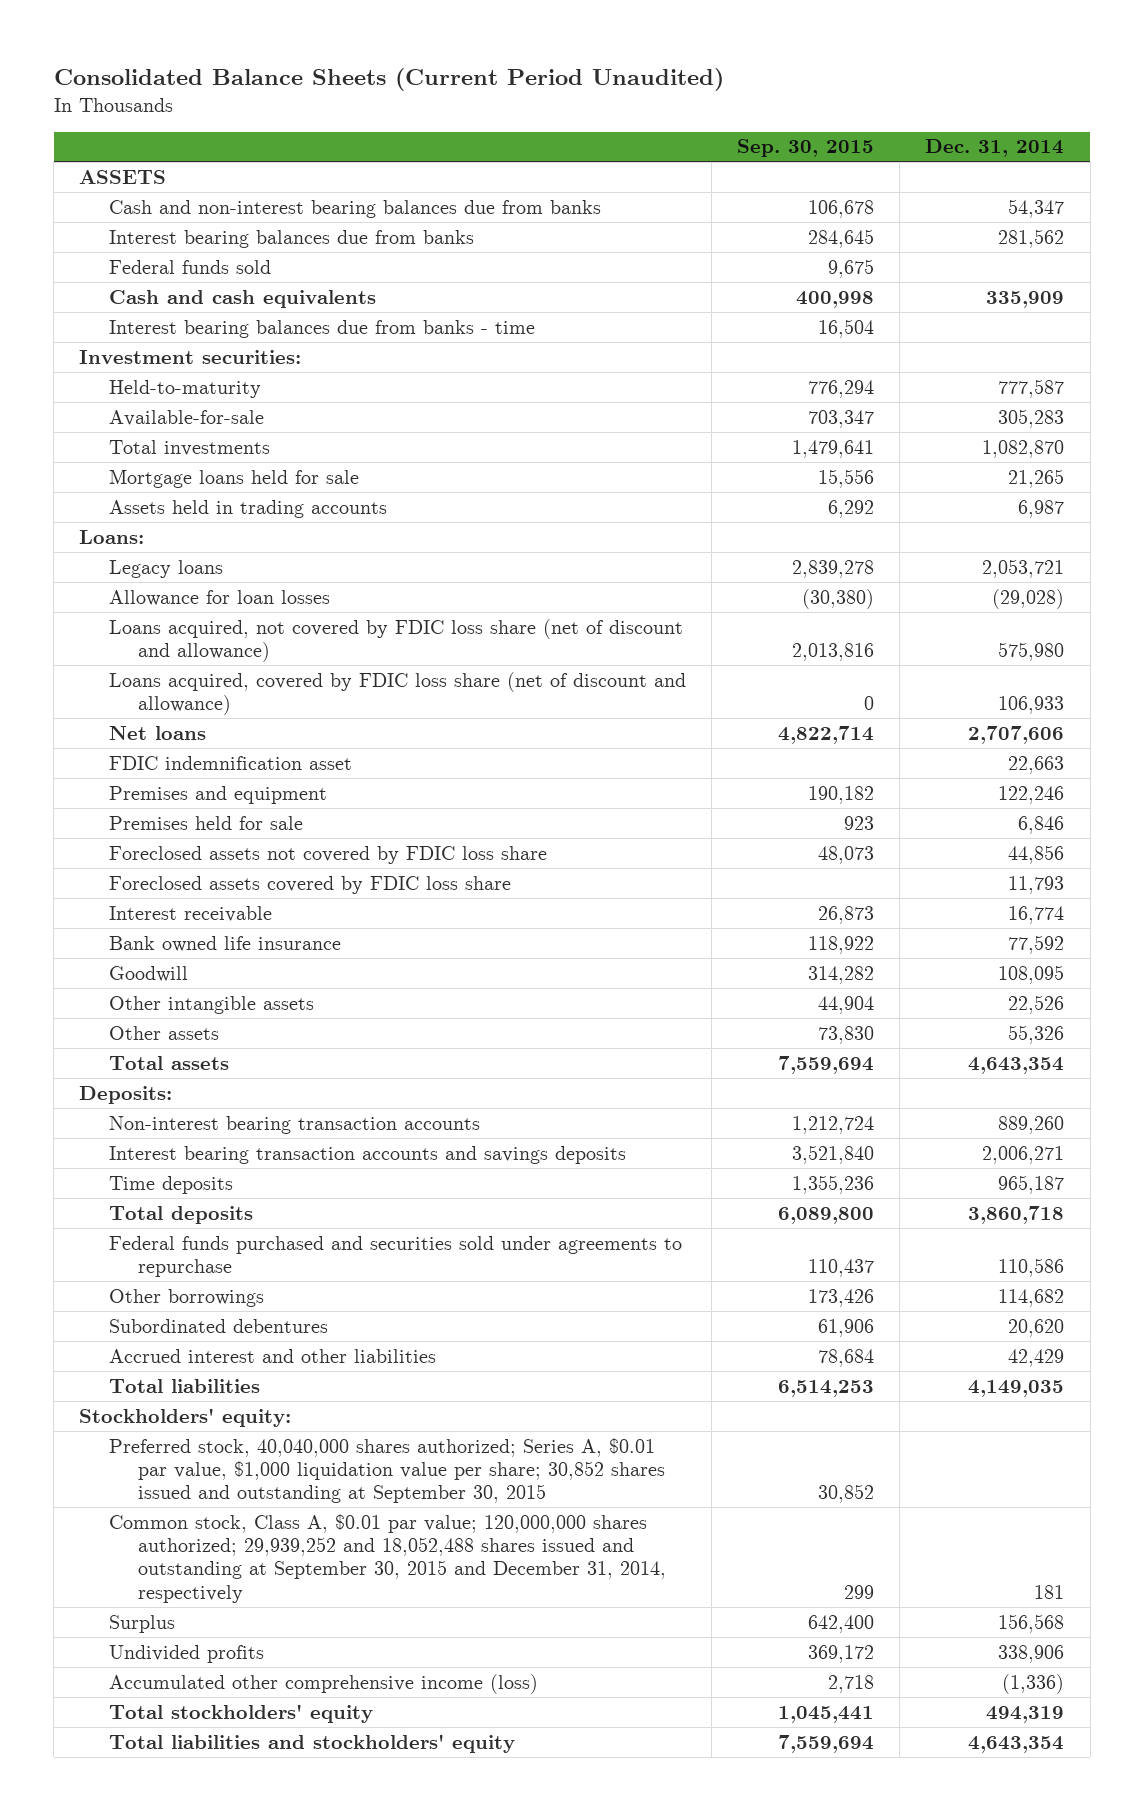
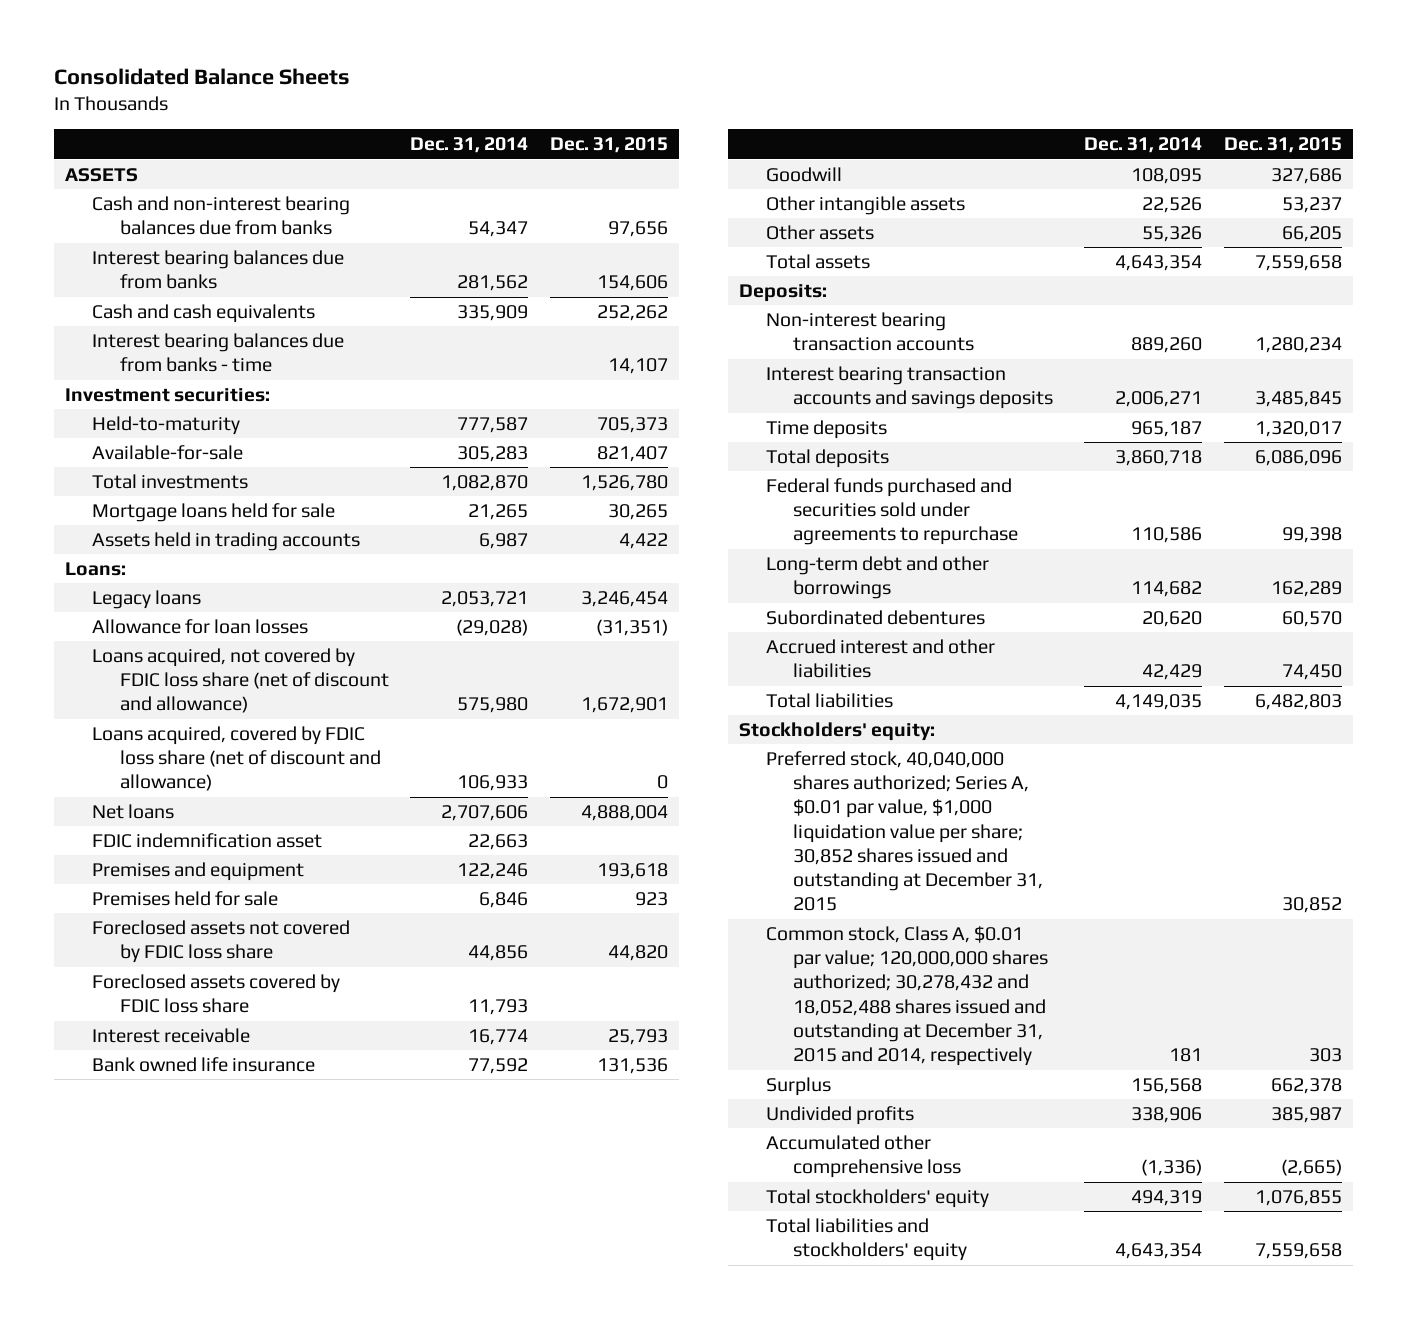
[53,67,724,91] Consolidated Balance Sheets (Current Period Unaudited) -> [54,68,351,86] Consolidated Balance Sheets
[736,139,874,158] Sep. 30, 2015 -> none
none -> [550,137,669,154] Dec. 31, 2015
[108,259,271,274] Federal funds sold -> none
[108,1288,264,1307] Other borrowings -> [765,555,989,600] Long-term debt and other borrowings
[108,1437,665,1504] Preferred stock, 40,040,000 shares authorized; Series A, $0.01 par value, $1,000 liquidation value per share; 30,852 shares issued and outstanding at September 30, 2015 -> [765,750,1044,912] Preferred stock, 40,040,000 shares authorized; Series A, $0.01 par value, $1,000 liquidation value per share; 30,852 shares issued and outstanding at December 31, 2015
[108,1513,666,1603] Common stock, Class A, $0.01 par value; 120,000,000 shares authorized; 29,939,252 and 18,052,488 shares issued and outstanding at September 30, 2015 and December 31, 2014, respectively -> [765,925,1049,1067] Common stock, Class A, $0.01 par value; 120,000,000 shares authorized; 30,278,432 and 18,052,488 shares issued and outstanding at December 31, 2015 and 2014, respectively
[108,1673,538,1694] Accumulated other comprehensive income (loss) -> [765,1134,962,1179] Accumulated other comprehensive loss

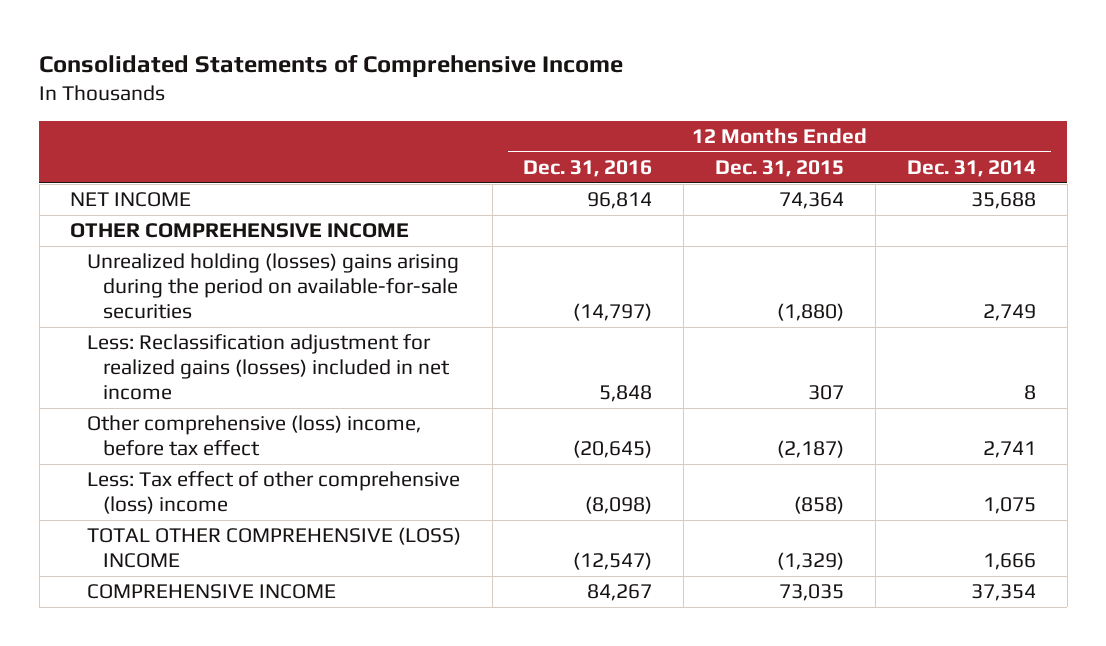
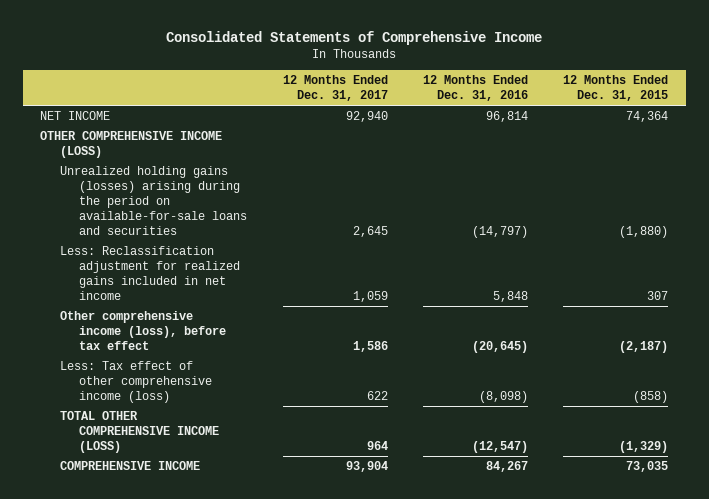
[906,160,1036,178] Dec. 31, 2014 -> none
none -> [282,75,388,102] 12 Months Ended Dec. 31, 2017
[70,223,410,239] OTHER COMPREHENSIVE INCOME -> [40,131,223,159] OTHER COMPREHENSIVE INCOME (LOSS)
[86,253,459,320] Unrealized holding (losses) gains arising during the period on available-for-sale securities -> [59,166,248,235] Unrealized holding gains (losses) arising during the period on available-for-sale loans and securities
[86,334,451,401] Less: Reclassification adjustment for realized gains (losses) included in net income -> [59,246,241,300] Less: Reclassification adjustment for realized gains included in net income
[86,415,421,457] Other comprehensive (loss) income, before tax effect -> [59,311,227,350] Other comprehensive income (loss), before tax effect
[86,471,460,515] Less: Tax effect of other comprehensive (loss) income -> [59,361,213,403] Less: Tax effect of other comprehensive income (loss)
[86,527,461,569] TOTAL OTHER COMPREHENSIVE (LOSS) INCOME -> [59,411,220,453] TOTAL OTHER COMPREHENSIVE INCOME (LOSS)

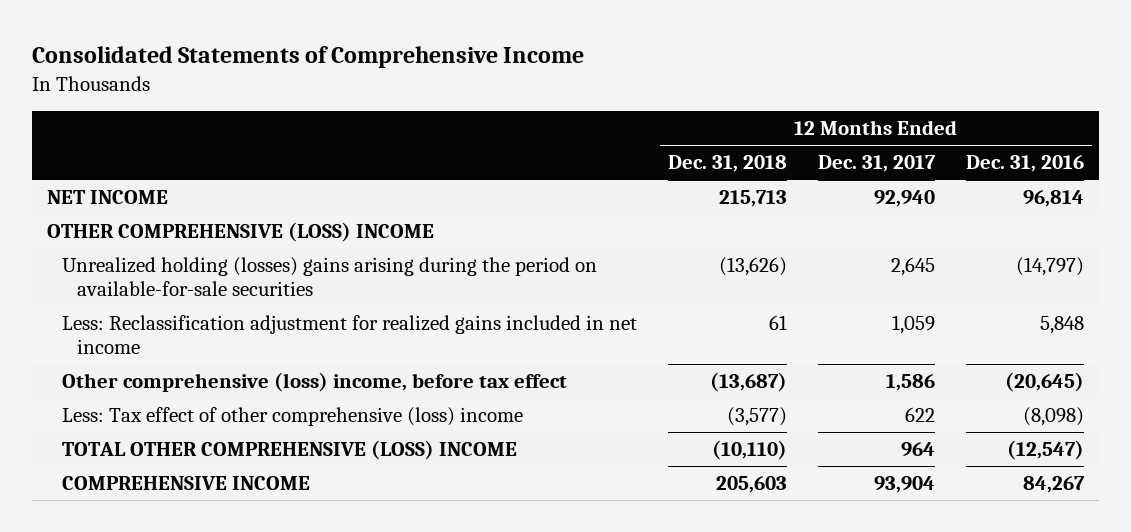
[563,75,669,102] 12 Months Ended Dec. 31, 2015 -> none
none -> [668,155,788,173] Dec. 31, 2018
[40,131,223,159] OTHER COMPREHENSIVE INCOME (LOSS) -> [47,221,435,242] OTHER COMPREHENSIVE (LOSS) INCOME
[59,166,248,235] Unrealized holding gains (losses) arising during the period on available-for-sale loans and securities -> [62,256,598,296] Unrealized holding (losses) gains arising during the period on available-for-sale securities
[59,311,227,350] Other comprehensive income (loss), before tax effect -> [62,371,568,392] Other comprehensive (loss) income, before tax effect
[59,361,213,403] Less: Tax effect of other comprehensive income (loss) -> [62,406,524,426] Less: Tax effect of other comprehensive (loss) income
[59,411,220,453] TOTAL OTHER COMPREHENSIVE INCOME (LOSS) -> [62,439,518,460] TOTAL OTHER COMPREHENSIVE (LOSS) INCOME

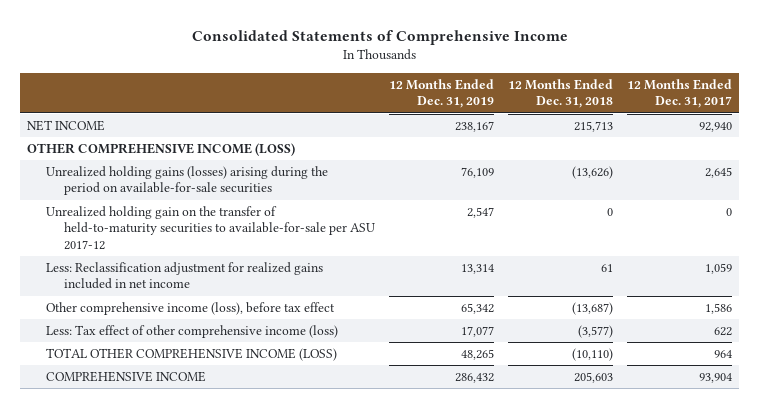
[965,155,1084,173] Dec. 31, 2016 -> none
none -> [389,78,495,109] 12 Months Ended Dec. 31, 2019
[47,221,435,242] OTHER COMPREHENSIVE (LOSS) INCOME -> [27,142,296,156] OTHER COMPREHENSIVE INCOME (LOSS)
[62,256,598,296] Unrealized holding (losses) gains arising during the period on available-for-sale securities -> [45,165,328,196] Unrealized holding gains (losses) arising during the period on available-for-sale securities
none -> [45,205,376,250] Unrealized holding gain on the transfer of held-to-maturity securities to available-for-sale per ASU 2017-12
[62,371,568,392] Other comprehensive (loss) income, before tax effect -> [45,301,335,315] Other comprehensive income (loss), before tax effect
[62,406,524,426] Less: Tax effect of other comprehensive (loss) income -> [45,324,338,338] Less: Tax effect of other comprehensive income (loss)
[62,439,518,460] TOTAL OTHER COMPREHENSIVE (LOSS) INCOME -> [45,347,337,361] TOTAL OTHER COMPREHENSIVE INCOME (LOSS)

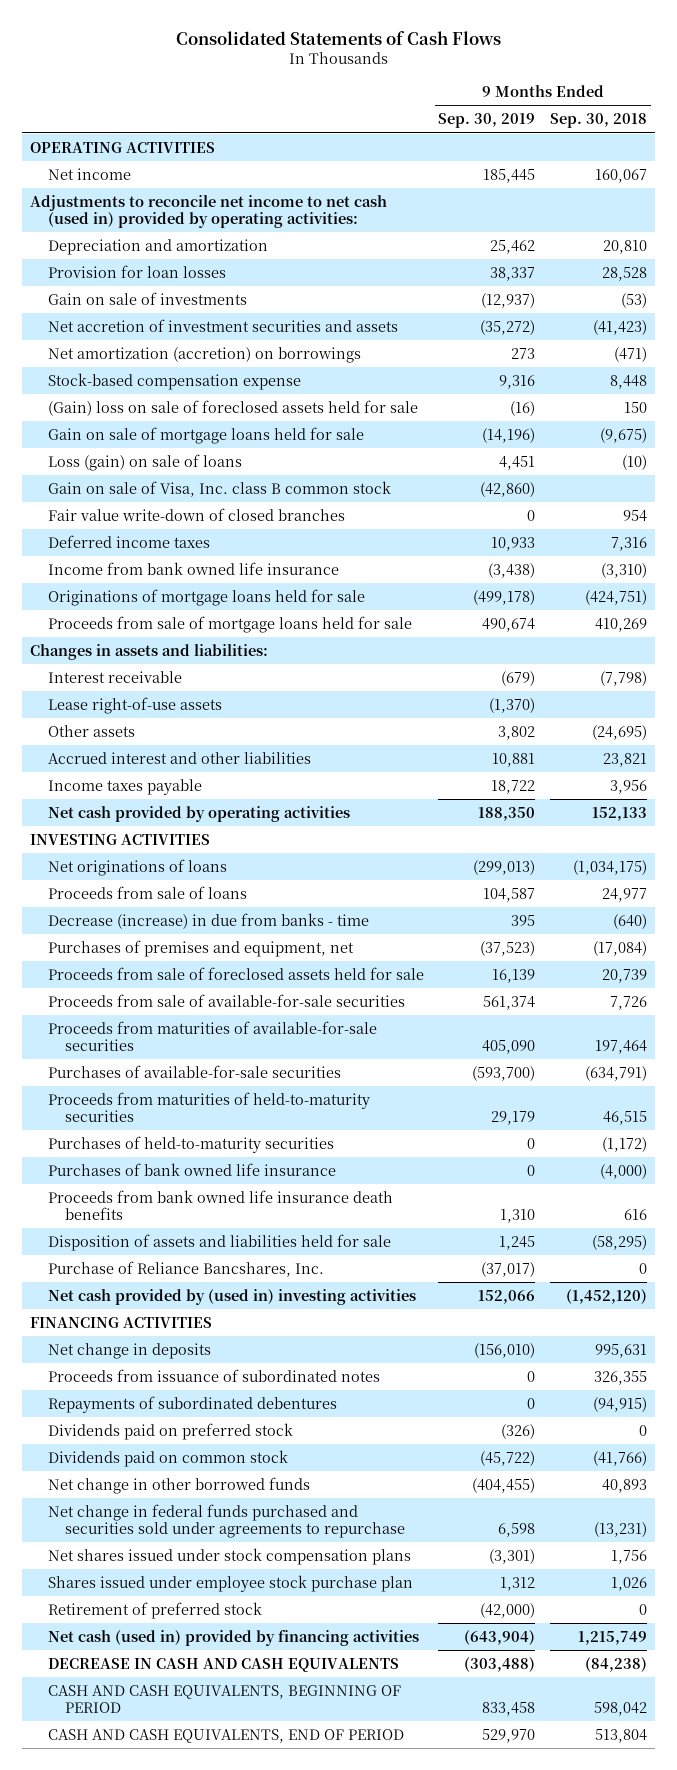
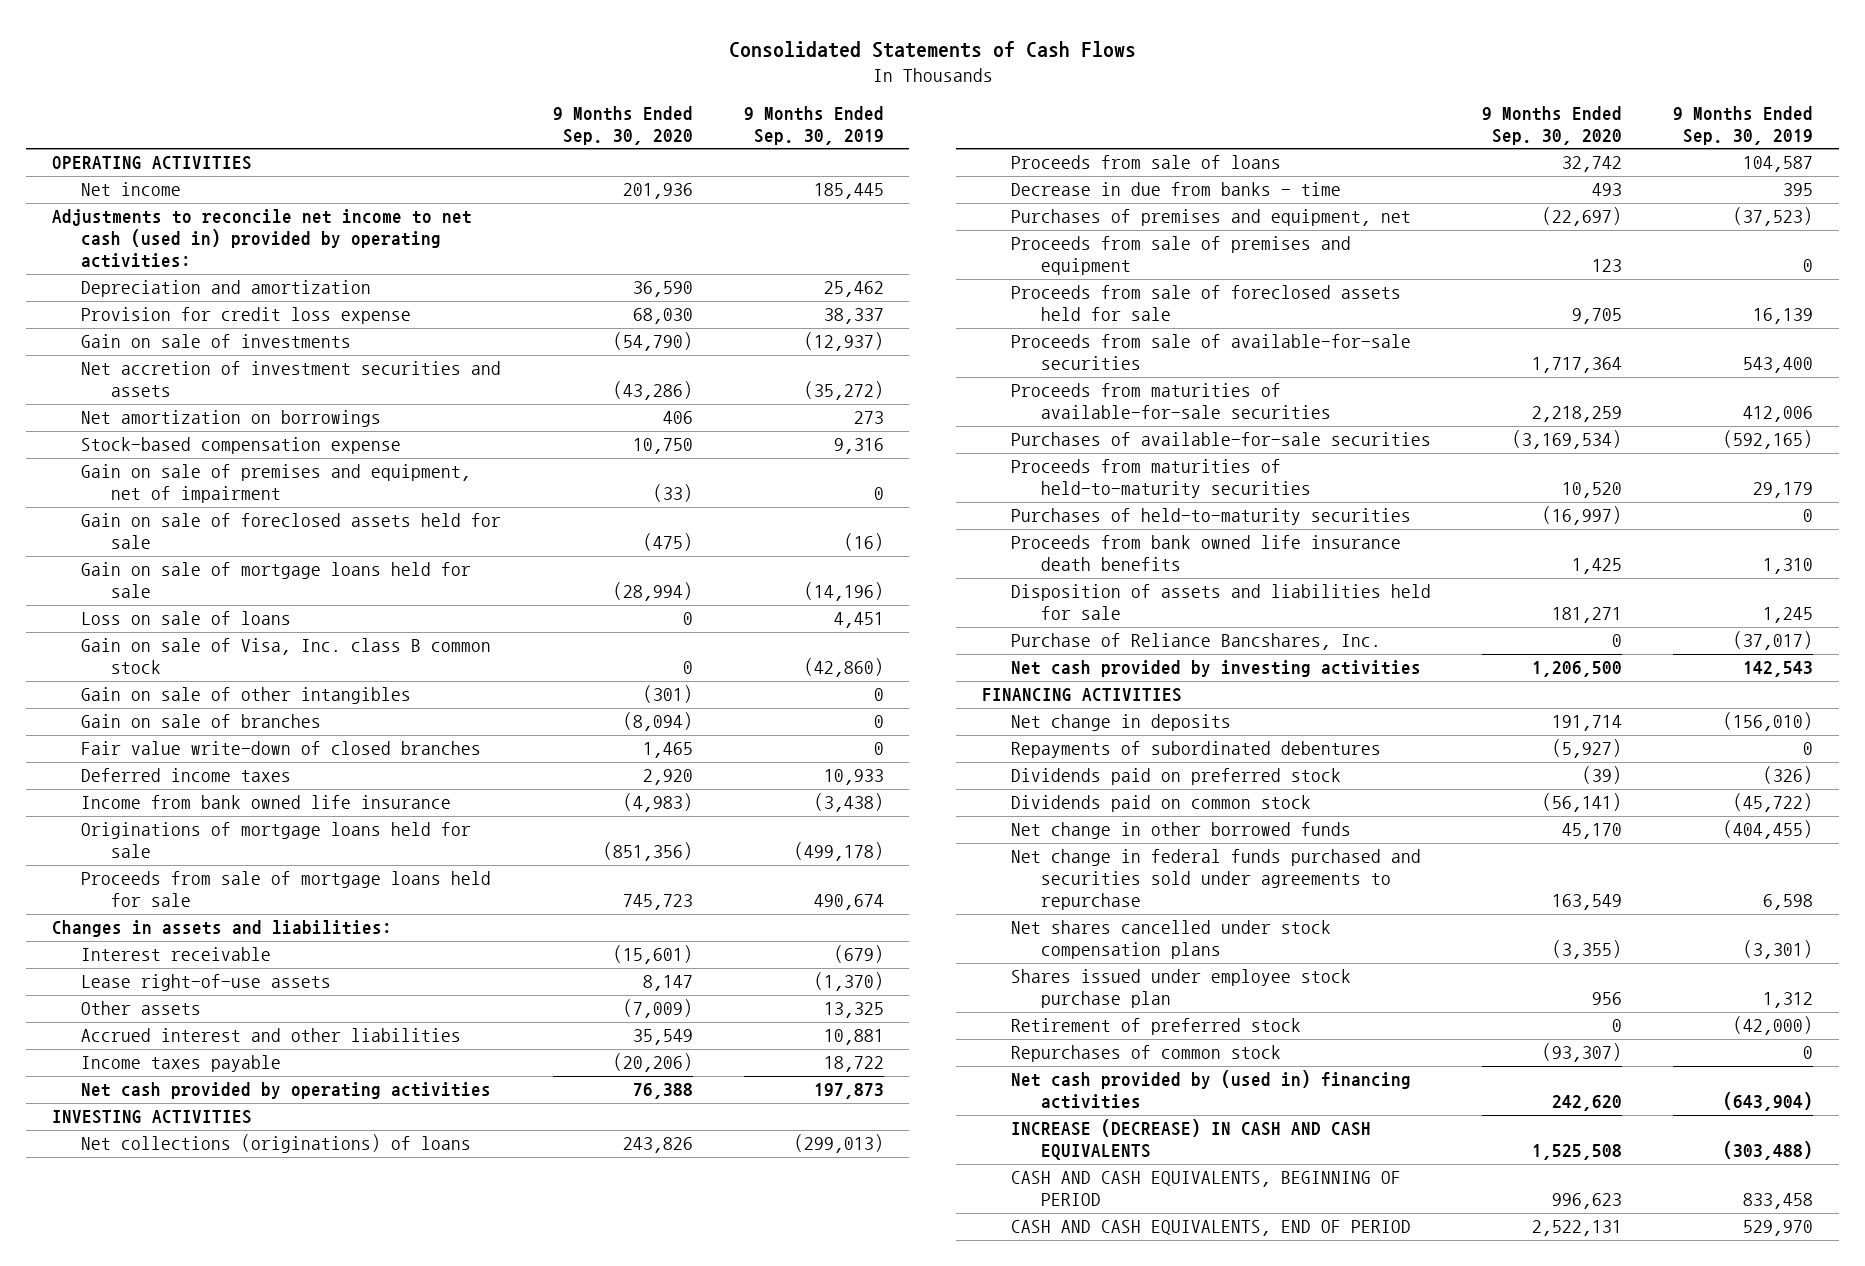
[550,113,648,129] Sep. 30, 2018 -> none
none -> [552,106,693,146] 9 Months Ended Sep. 30, 2020
[47,264,226,278] Provision for loan losses -> [81,307,412,325] Provision for credit loss expense
[47,346,361,363] Net amortization (accretion) on borrowings -> [81,410,382,428] Net amortization on borrowings
none -> [81,464,472,504] Gain on sale of premises and equipment, net of impairment
[47,399,418,416] (Gain) loss on sale of foreclosed assets held for sale -> [81,513,502,550] Gain on sale of foreclosed assets held for sale
[47,453,242,471] Loss (gain) on sale of loans -> [81,611,292,626] Loss on sale of loans
none -> [81,687,412,705] Gain on sale of other intangibles
none -> [81,714,322,729] Gain on sale of branches
[498,725,536,740] 3,802 -> [823,1002,884,1019] 13,325
[478,806,536,821] 188,350 -> [813,1083,884,1100] 197,873
[47,858,227,876] Net originations of loans -> [81,1134,472,1154] Net collections (originations) of loans
[47,912,369,929] Decrease (increase) in due from banks - time -> [1011,182,1342,197] Decrease in due from banks - time
none -> [1011,236,1352,276] Proceeds from sale of premises and equipment
[483,995,536,1010] 561,374 -> [1743,357,1814,374] 543,400
[482,1039,536,1054] 405,090 -> [1743,406,1814,423] 412,006
[472,1065,536,1081] (593,700) -> [1723,430,1814,450] (592,165)
[47,1162,336,1176] Purchases of bank owned life insurance -> none
[47,1288,416,1305] Net cash provided by (used in) investing activities -> [1011,660,1422,678] Net cash provided by investing activities
[478,1289,536,1304] 152,066 -> [1743,661,1814,678] 142,543
[47,1368,380,1382] Proceeds from issuance of subordinated notes -> none
[47,1547,411,1565] Net shares issued under stock compensation plans -> [1011,920,1332,960] Net shares cancelled under stock compensation plans
none -> [1011,1045,1282,1063] Repurchases of common stock
[47,1629,419,1646] Net cash (used in) provided by financing activities -> [1011,1070,1412,1110] Net cash provided by (used in) financing activities
[47,1657,399,1672] DECREASE IN CASH AND CASH EQUIVALENTS -> [1011,1119,1372,1161] INCREASE (DECREASE) IN CASH AND CASH EQUIVALENTS

